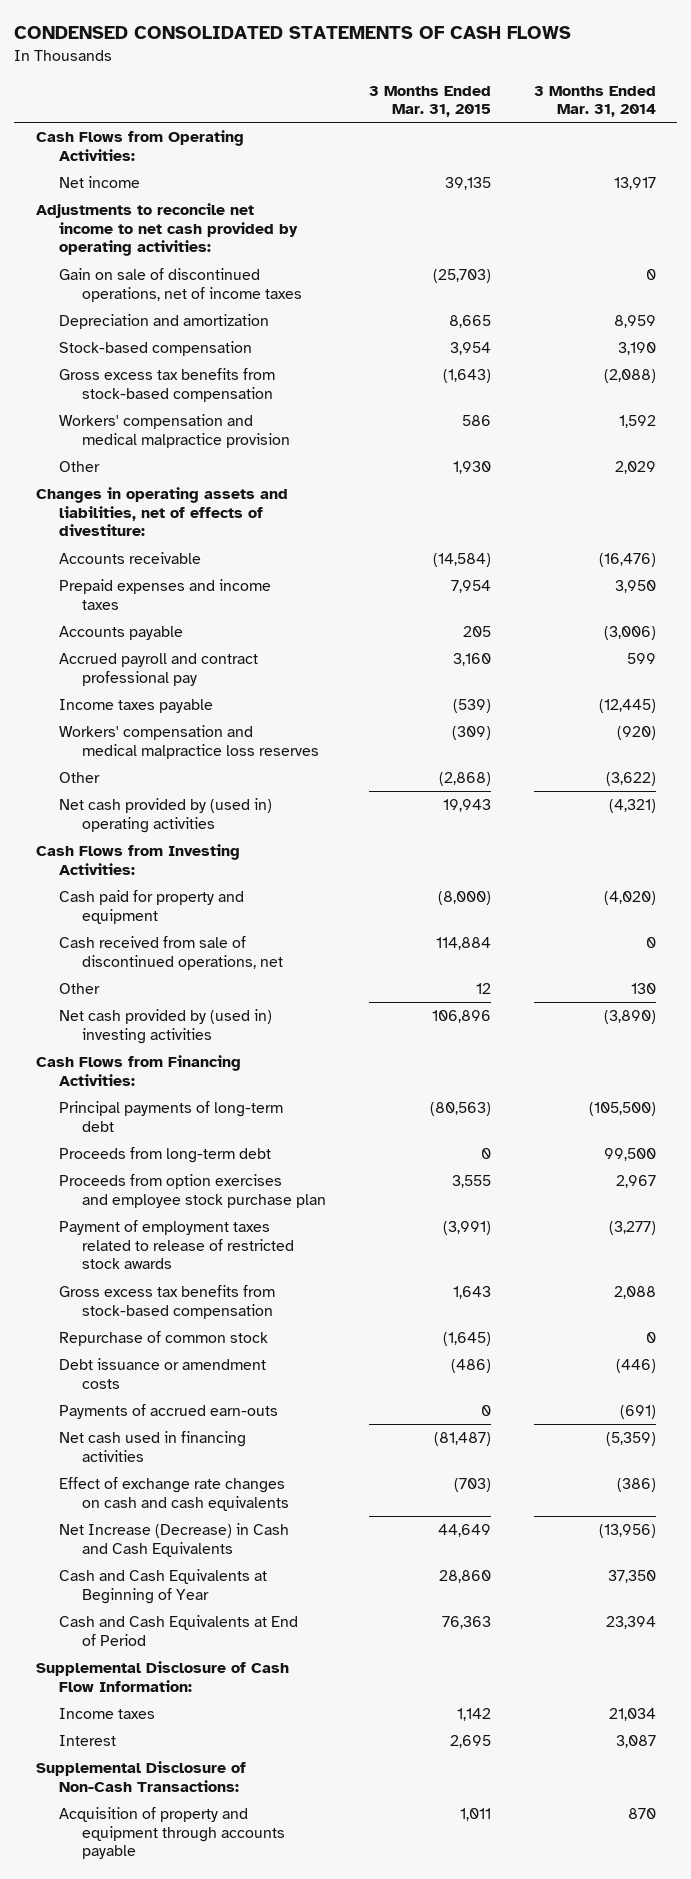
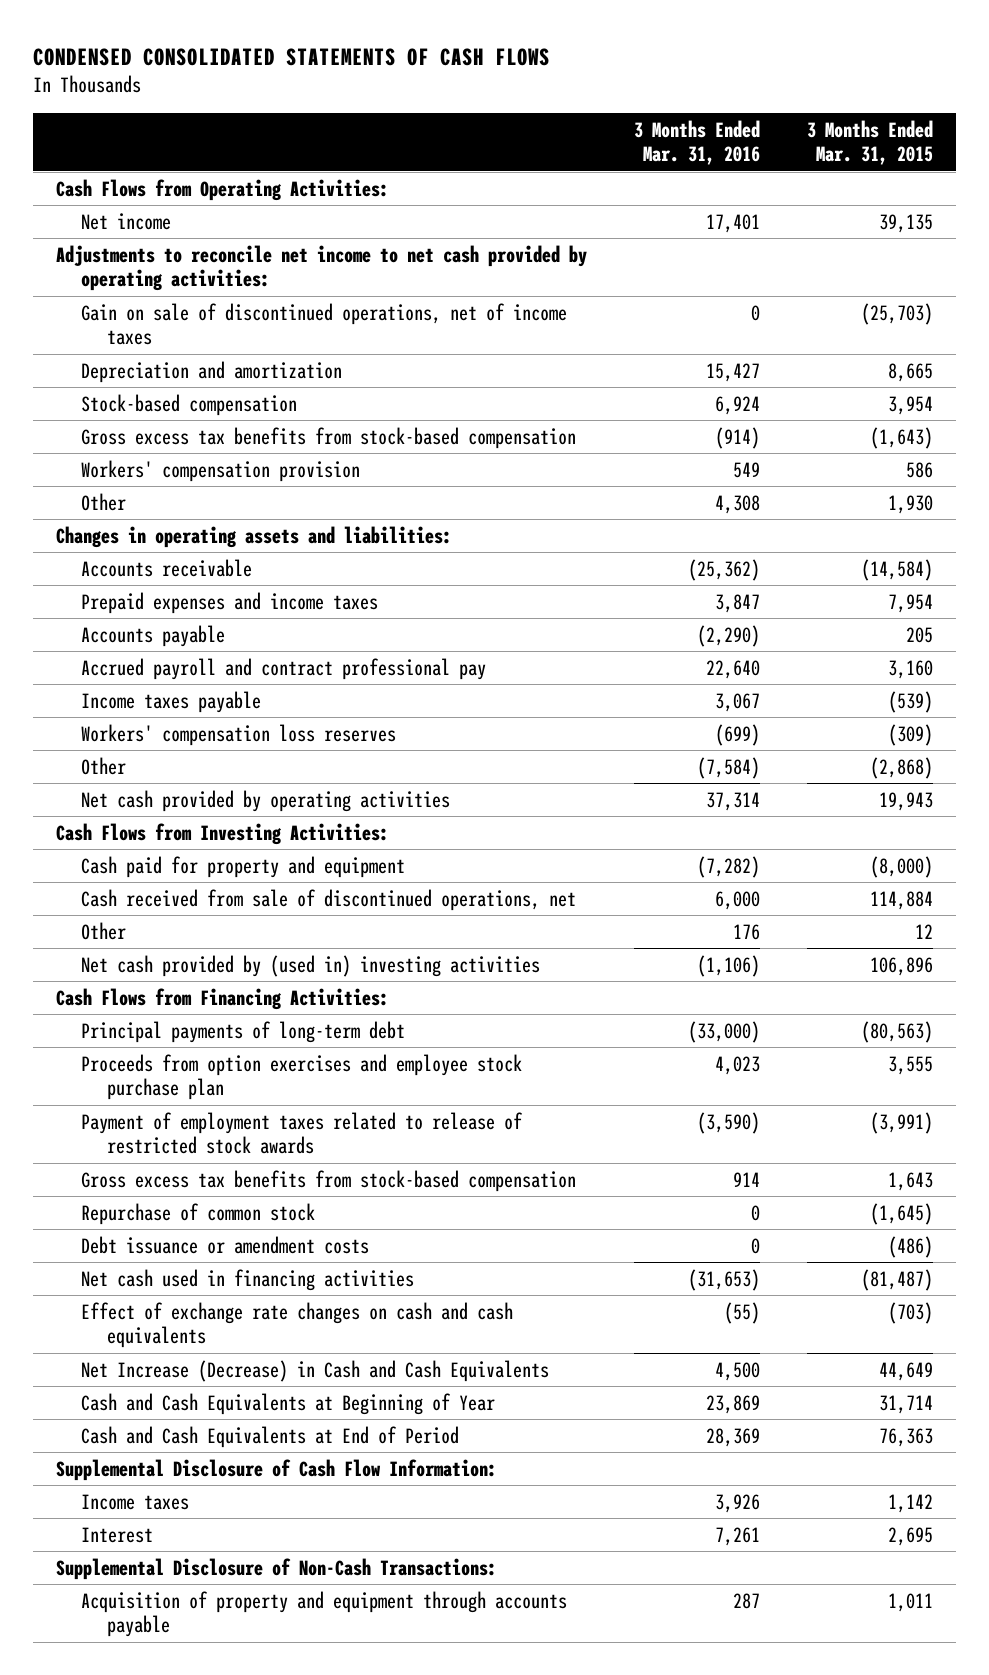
[533,85,656,118] 3 Months Ended Mar. 31, 2014 -> none
none -> [634,119,761,166] 3 Months Ended Mar. 31, 2016
[58,414,290,448] Workers' compensation and medical malpractice provision -> [81,459,361,482] Workers' compensation provision
[35,487,288,537] Changes in operating assets and liabilities, net of effects of divestiture: -> [56,525,453,548] Changes in operating assets and liabilities:
[58,725,319,759] Workers' compensation and medical malpractice loss reserves -> [81,723,397,746] Workers' compensation loss reserves
[58,798,272,833] Net cash provided by (used in) operating activities -> [81,789,451,812] Net cash provided by operating activities
[58,1147,271,1164] Proceeds from long-term debt -> none
[58,1404,278,1420] Payments of accrued earn-outs -> none
[438,1570,491,1584] 28,860 -> [879,1394,934,1414] 31,714

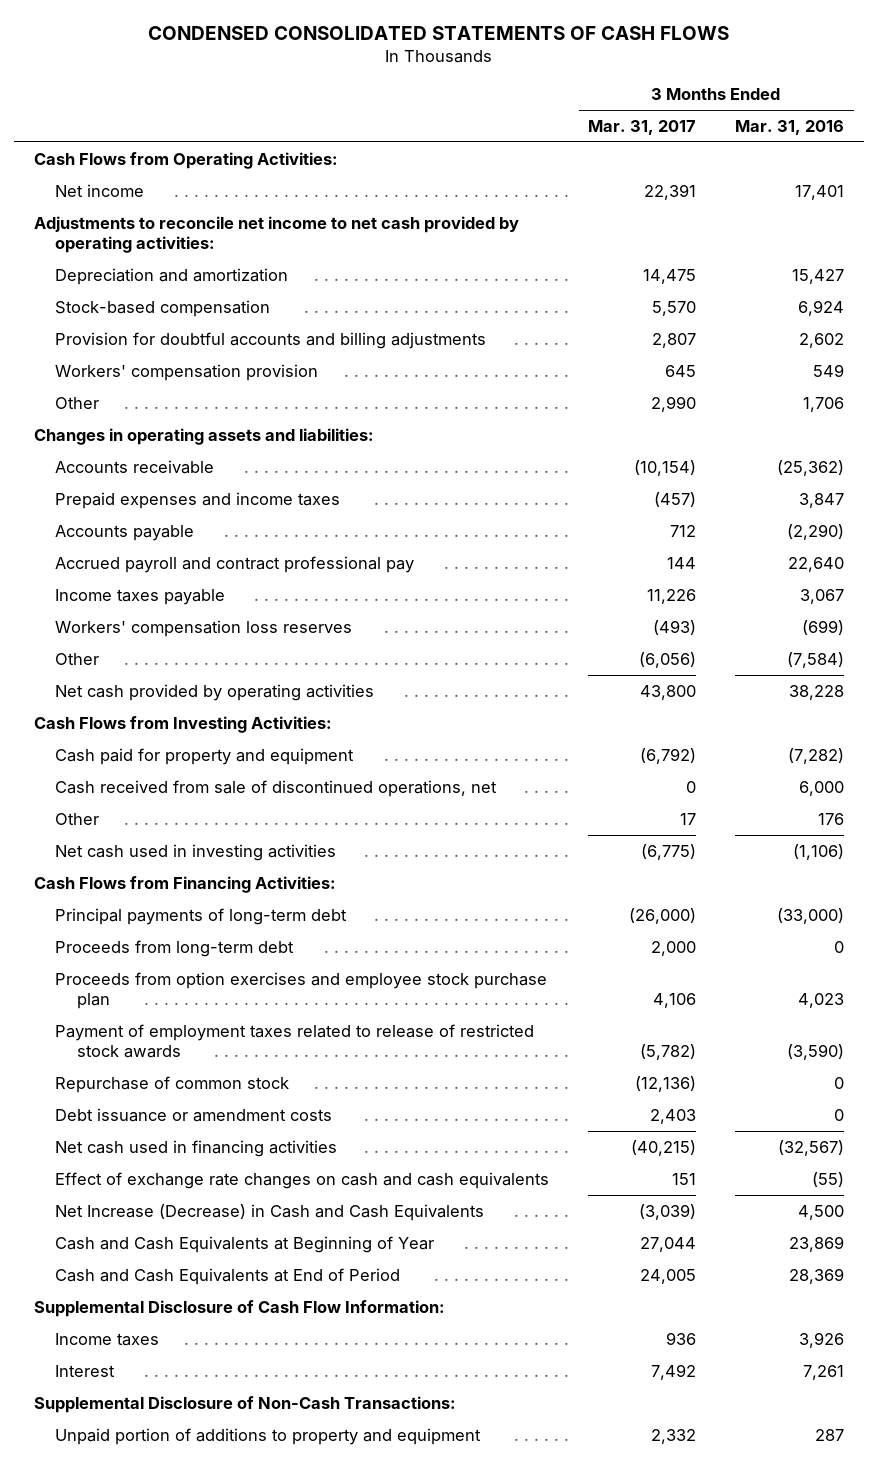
[807,119,934,166] 3 Months Ended Mar. 31, 2015 -> none
none -> [588,119,697,135] Mar. 31, 2017
[81,302,568,346] Gain on sale of discontinued operations, net of income taxes -> none
[81,426,577,449] Gross excess tax benefits from stock-based compensation -> none
none -> [55,331,487,349] Provision for doubtful accounts and billing adjustments
[715,494,761,514] 4,308 -> [803,396,845,412] 1,706
[706,791,761,811] 37,314 -> [789,684,845,700] 38,228
[81,954,541,977] Net cash provided by (used in) investing activities -> [55,843,337,861] Net cash used in investing activities
none -> [55,939,295,957] Proceeds from long-term debt
[81,1169,577,1192] Gross excess tax benefits from stock-based compensation -> none
[688,1268,761,1291] (31,653) -> [778,1139,845,1156] (32,567)
[81,1590,568,1638] Acquisition of property and equipment through accounts payable -> [55,1427,482,1445] Unpaid portion of additions to property and equipment

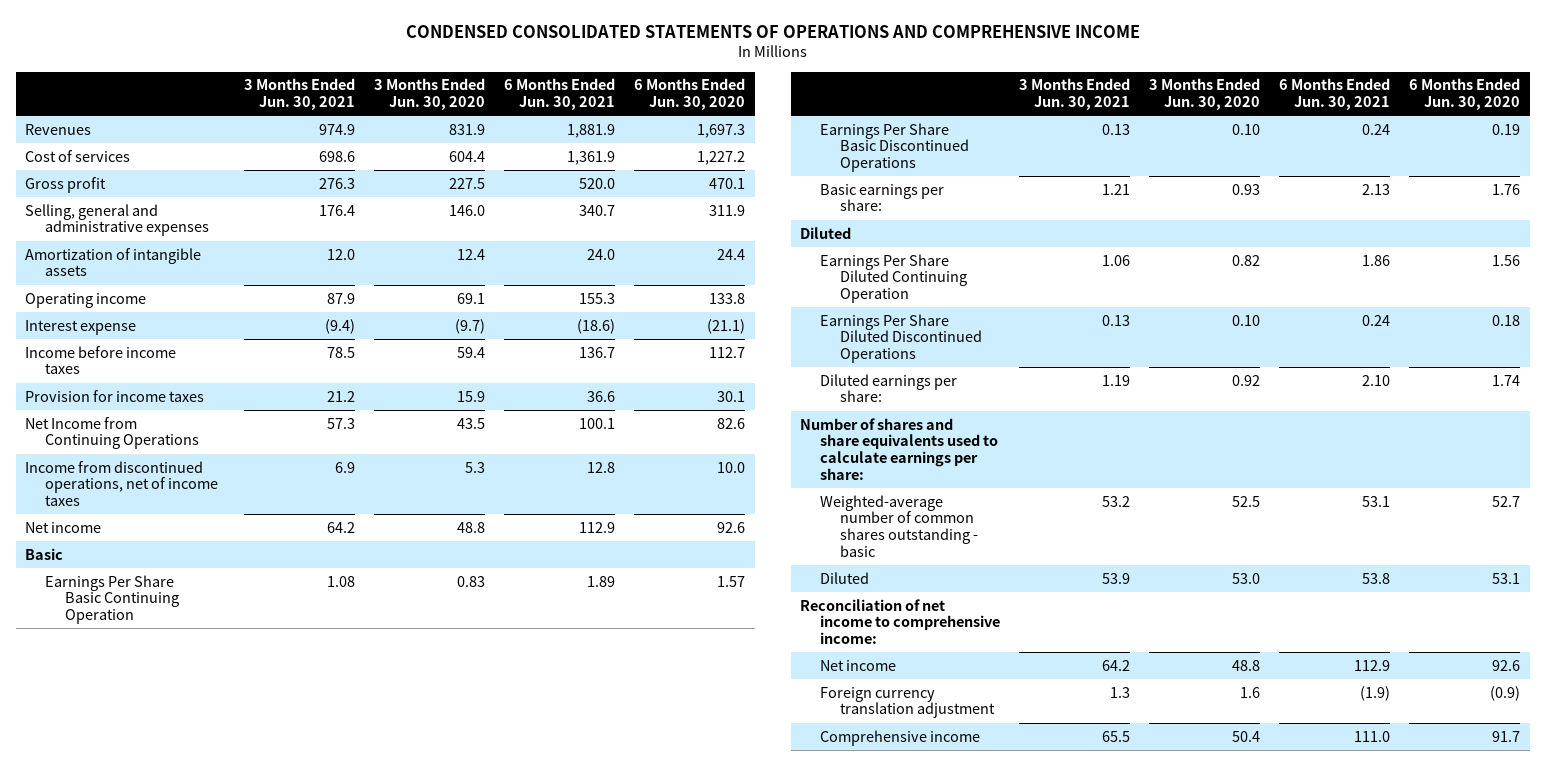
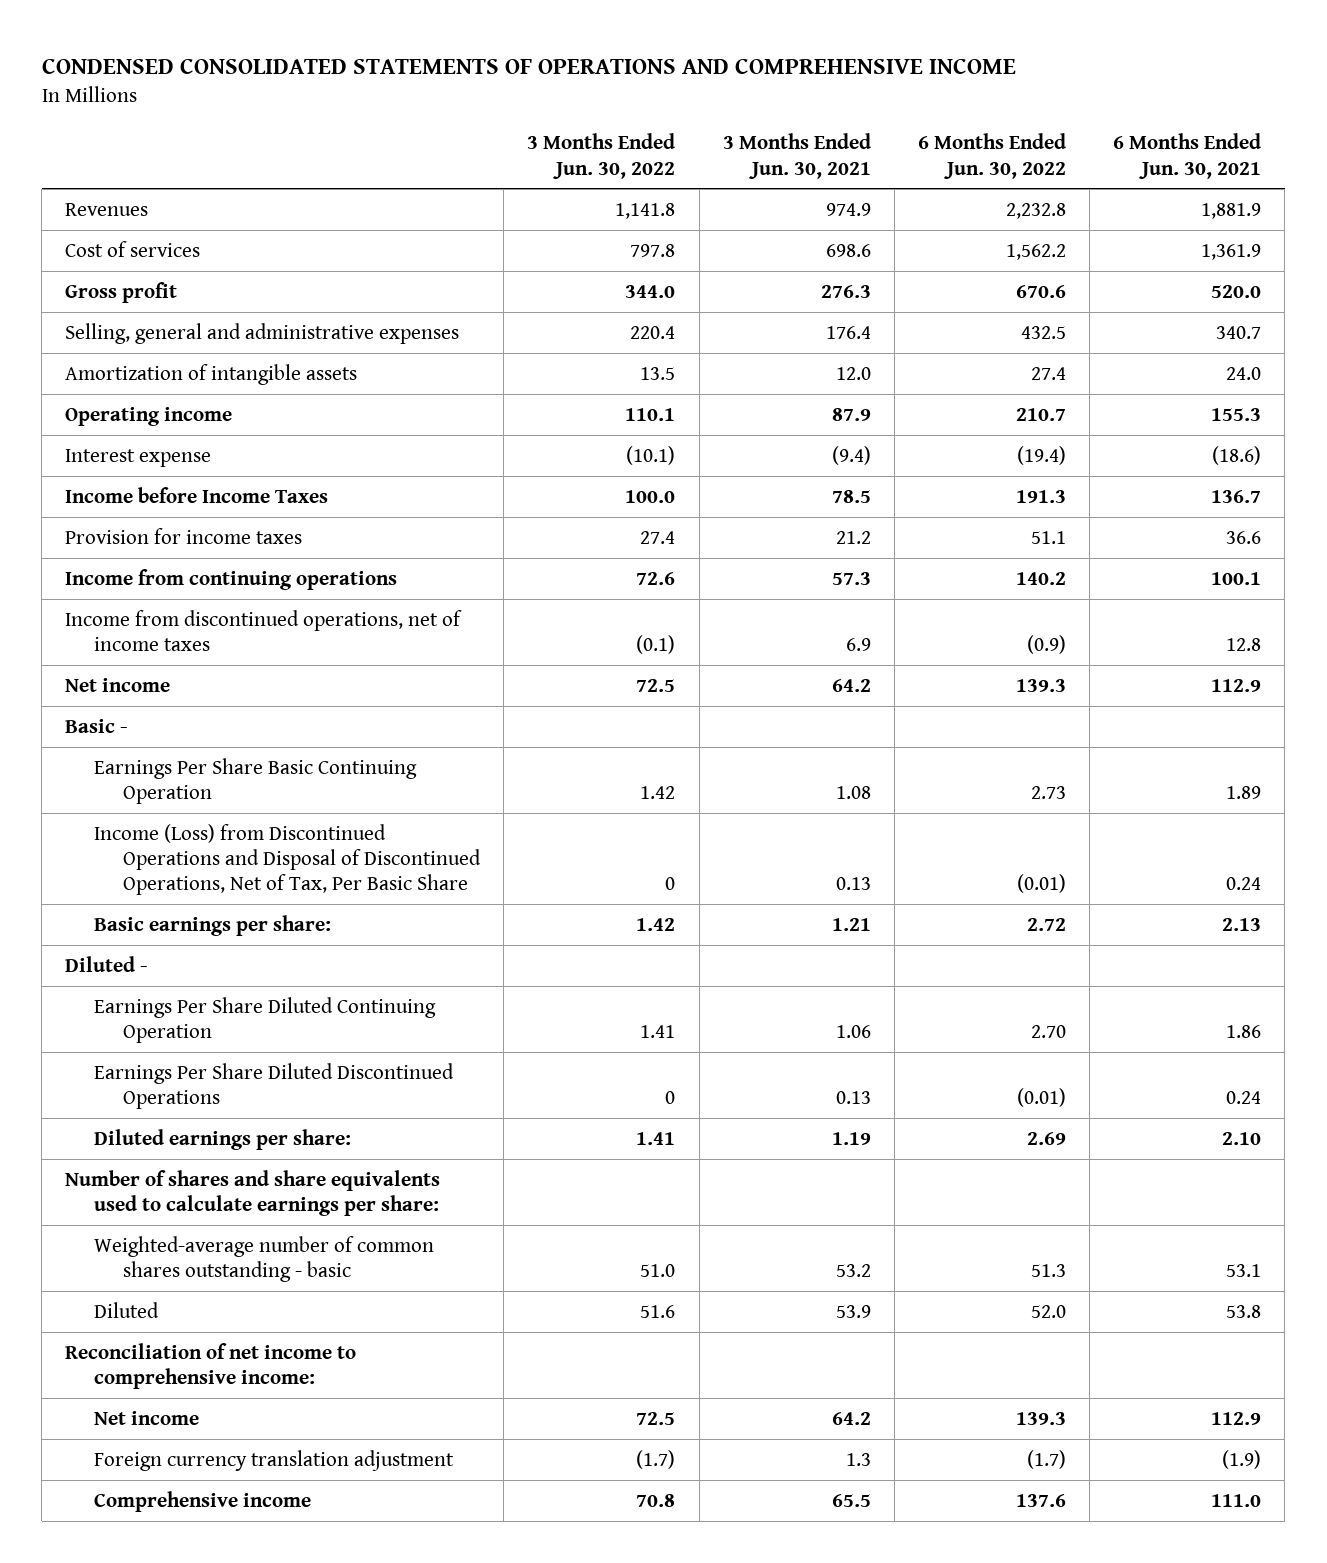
[374,78,486,111] 3 Months Ended Jun. 30, 2020 -> none
[634,78,746,111] 6 Months Ended Jun. 30, 2020 -> none
none -> [527,133,676,179] 3 Months Ended Jun. 30, 2022
none -> [917,133,1066,179] 6 Months Ended Jun. 30, 2022
[25,345,177,375] Income before income taxes -> [65,486,329,503] Income before Income Taxes
[25,416,200,450] Net Income from Continuing Operations -> [65,568,398,590] Income from continuing operations
[25,547,64,560] Basic -> [65,718,129,733] Basic -
[820,122,970,173] Earnings Per Share Basic Discontinued Operations -> [94,823,482,896] Income (Loss) from Discontinued Operations and Disposal of Discontinued Operations, Net of Tax, Per Basic Share
[800,226,852,239] Diluted -> [65,955,149,972] Diluted -

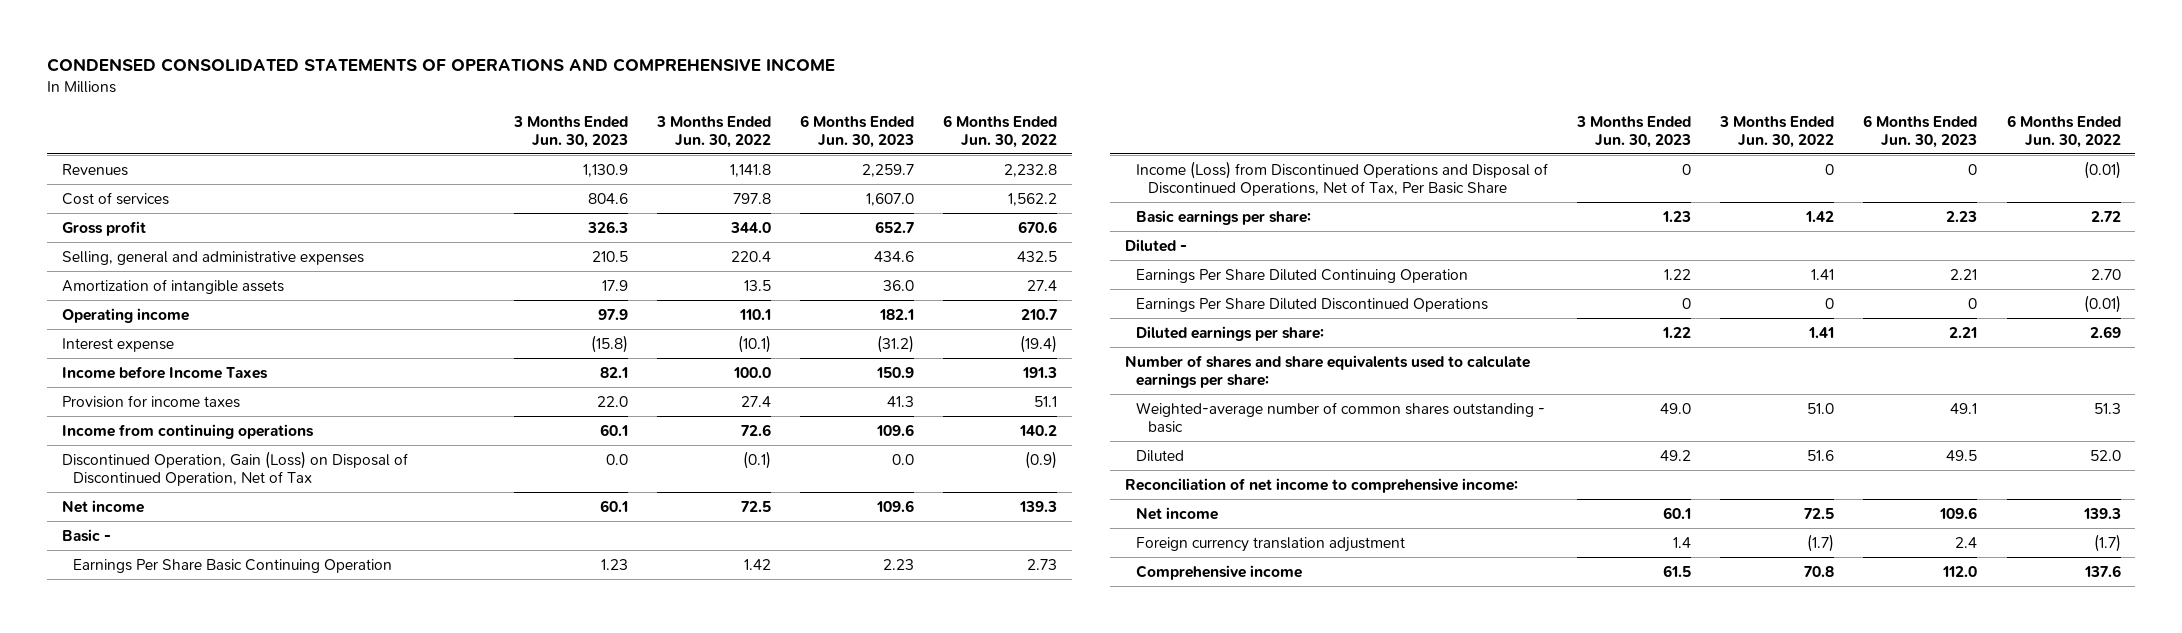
[722,133,871,179] 3 Months Ended Jun. 30, 2021 -> none
[1113,133,1262,179] 6 Months Ended Jun. 30, 2021 -> none
none -> [513,115,629,148] 3 Months Ended Jun. 30, 2023
none -> [800,114,915,148] 6 Months Ended Jun. 30, 2023
[65,609,463,651] Income from discontinued operations, net of income taxes -> none
none -> [61,450,408,486] Discontinued Operation, Gain (Loss) on Disposal of Discontinued Operation, Net of Tax

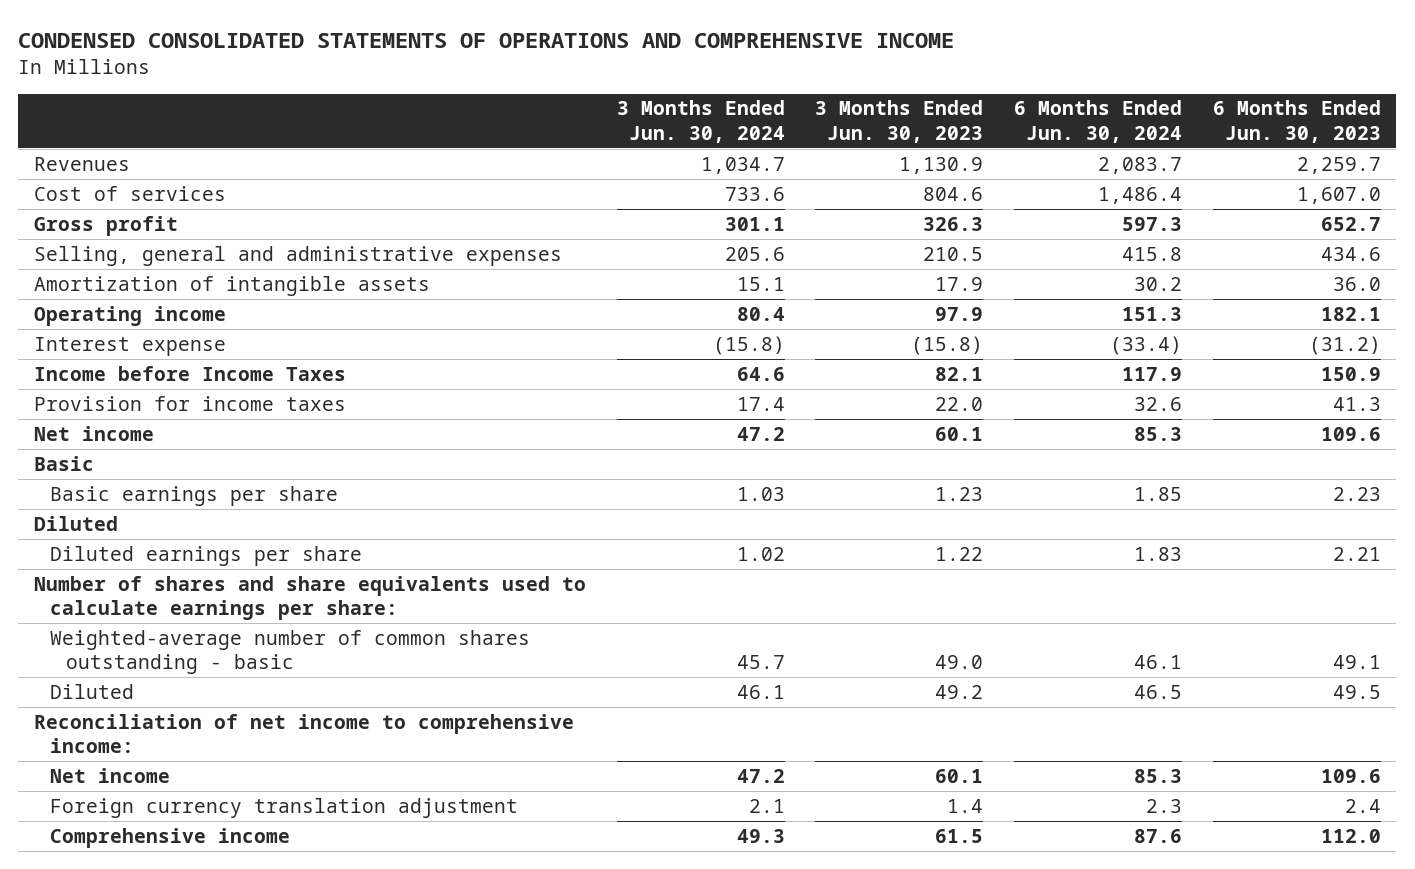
[656,115,772,148] 3 Months Ended Jun. 30, 2022 -> none
[943,114,1058,148] 6 Months Ended Jun. 30, 2022 -> none
none -> [616,100,785,143] 3 Months Ended Jun. 30, 2024
none -> [1014,100,1183,143] 6 Months Ended Jun. 30, 2024
[61,423,314,439] Income from continuing operations -> none
[61,450,408,486] Discontinued Operation, Gain (Loss) on Disposal of Discontinued Operation, Net of Tax -> none
[73,558,393,573] Earnings Per Share Basic Continuing Operation -> none
[1136,160,1549,196] Income (Loss) from Discontinued Operations and Disposal of Discontinued Operations, Net of Tax, Per Basic Share -> none
[1136,268,1469,283] Earnings Per Share Diluted Continuing Operation -> none
[1136,297,1489,312] Earnings Per Share Diluted Discontinued Operations -> none
[61,528,111,542] Basic - -> [33,455,94,471] Basic
[1136,209,1312,225] Basic earnings per share: -> [49,485,338,506] Basic earnings per share
[1124,238,1187,252] Diluted - -> [33,515,118,531] Diluted
[1136,325,1325,341] Diluted earnings per share: -> [49,545,362,566] Diluted earnings per share

